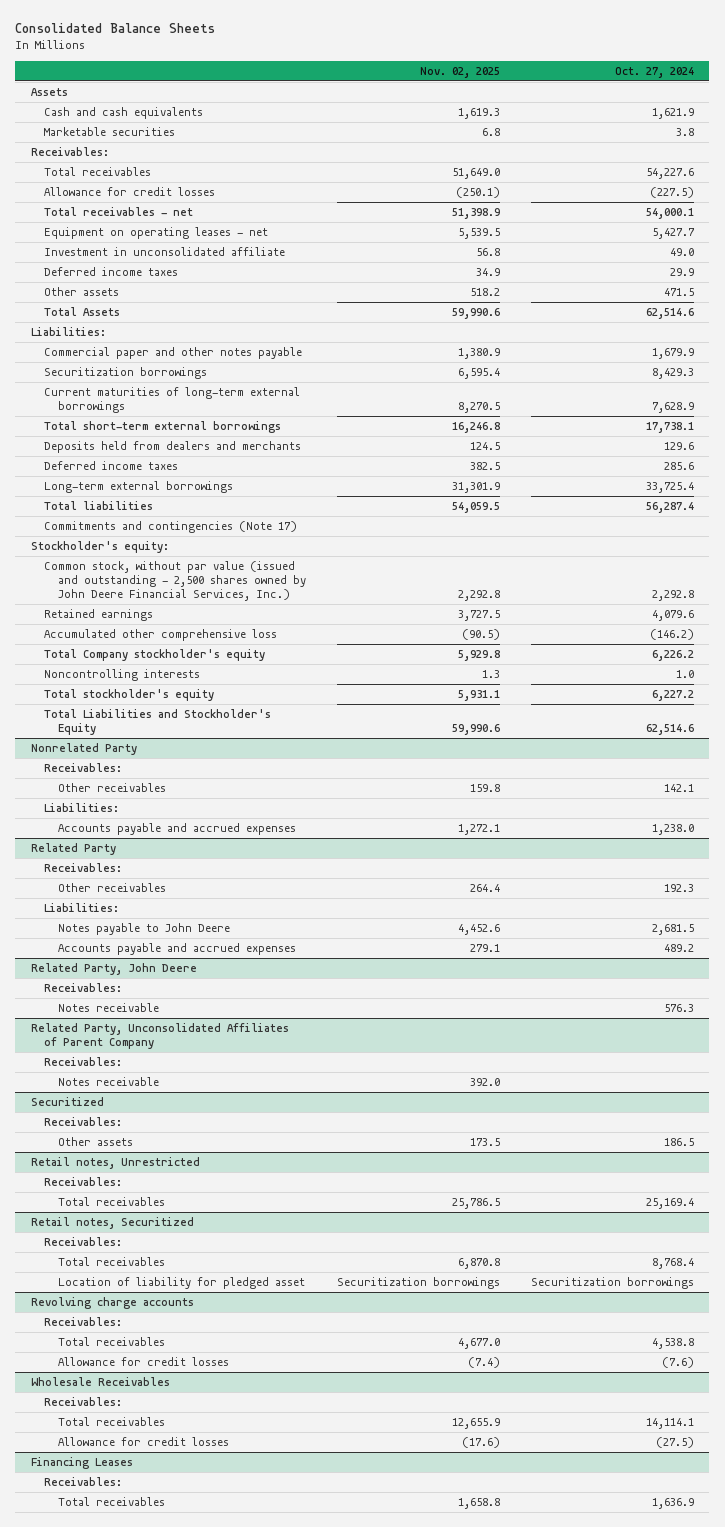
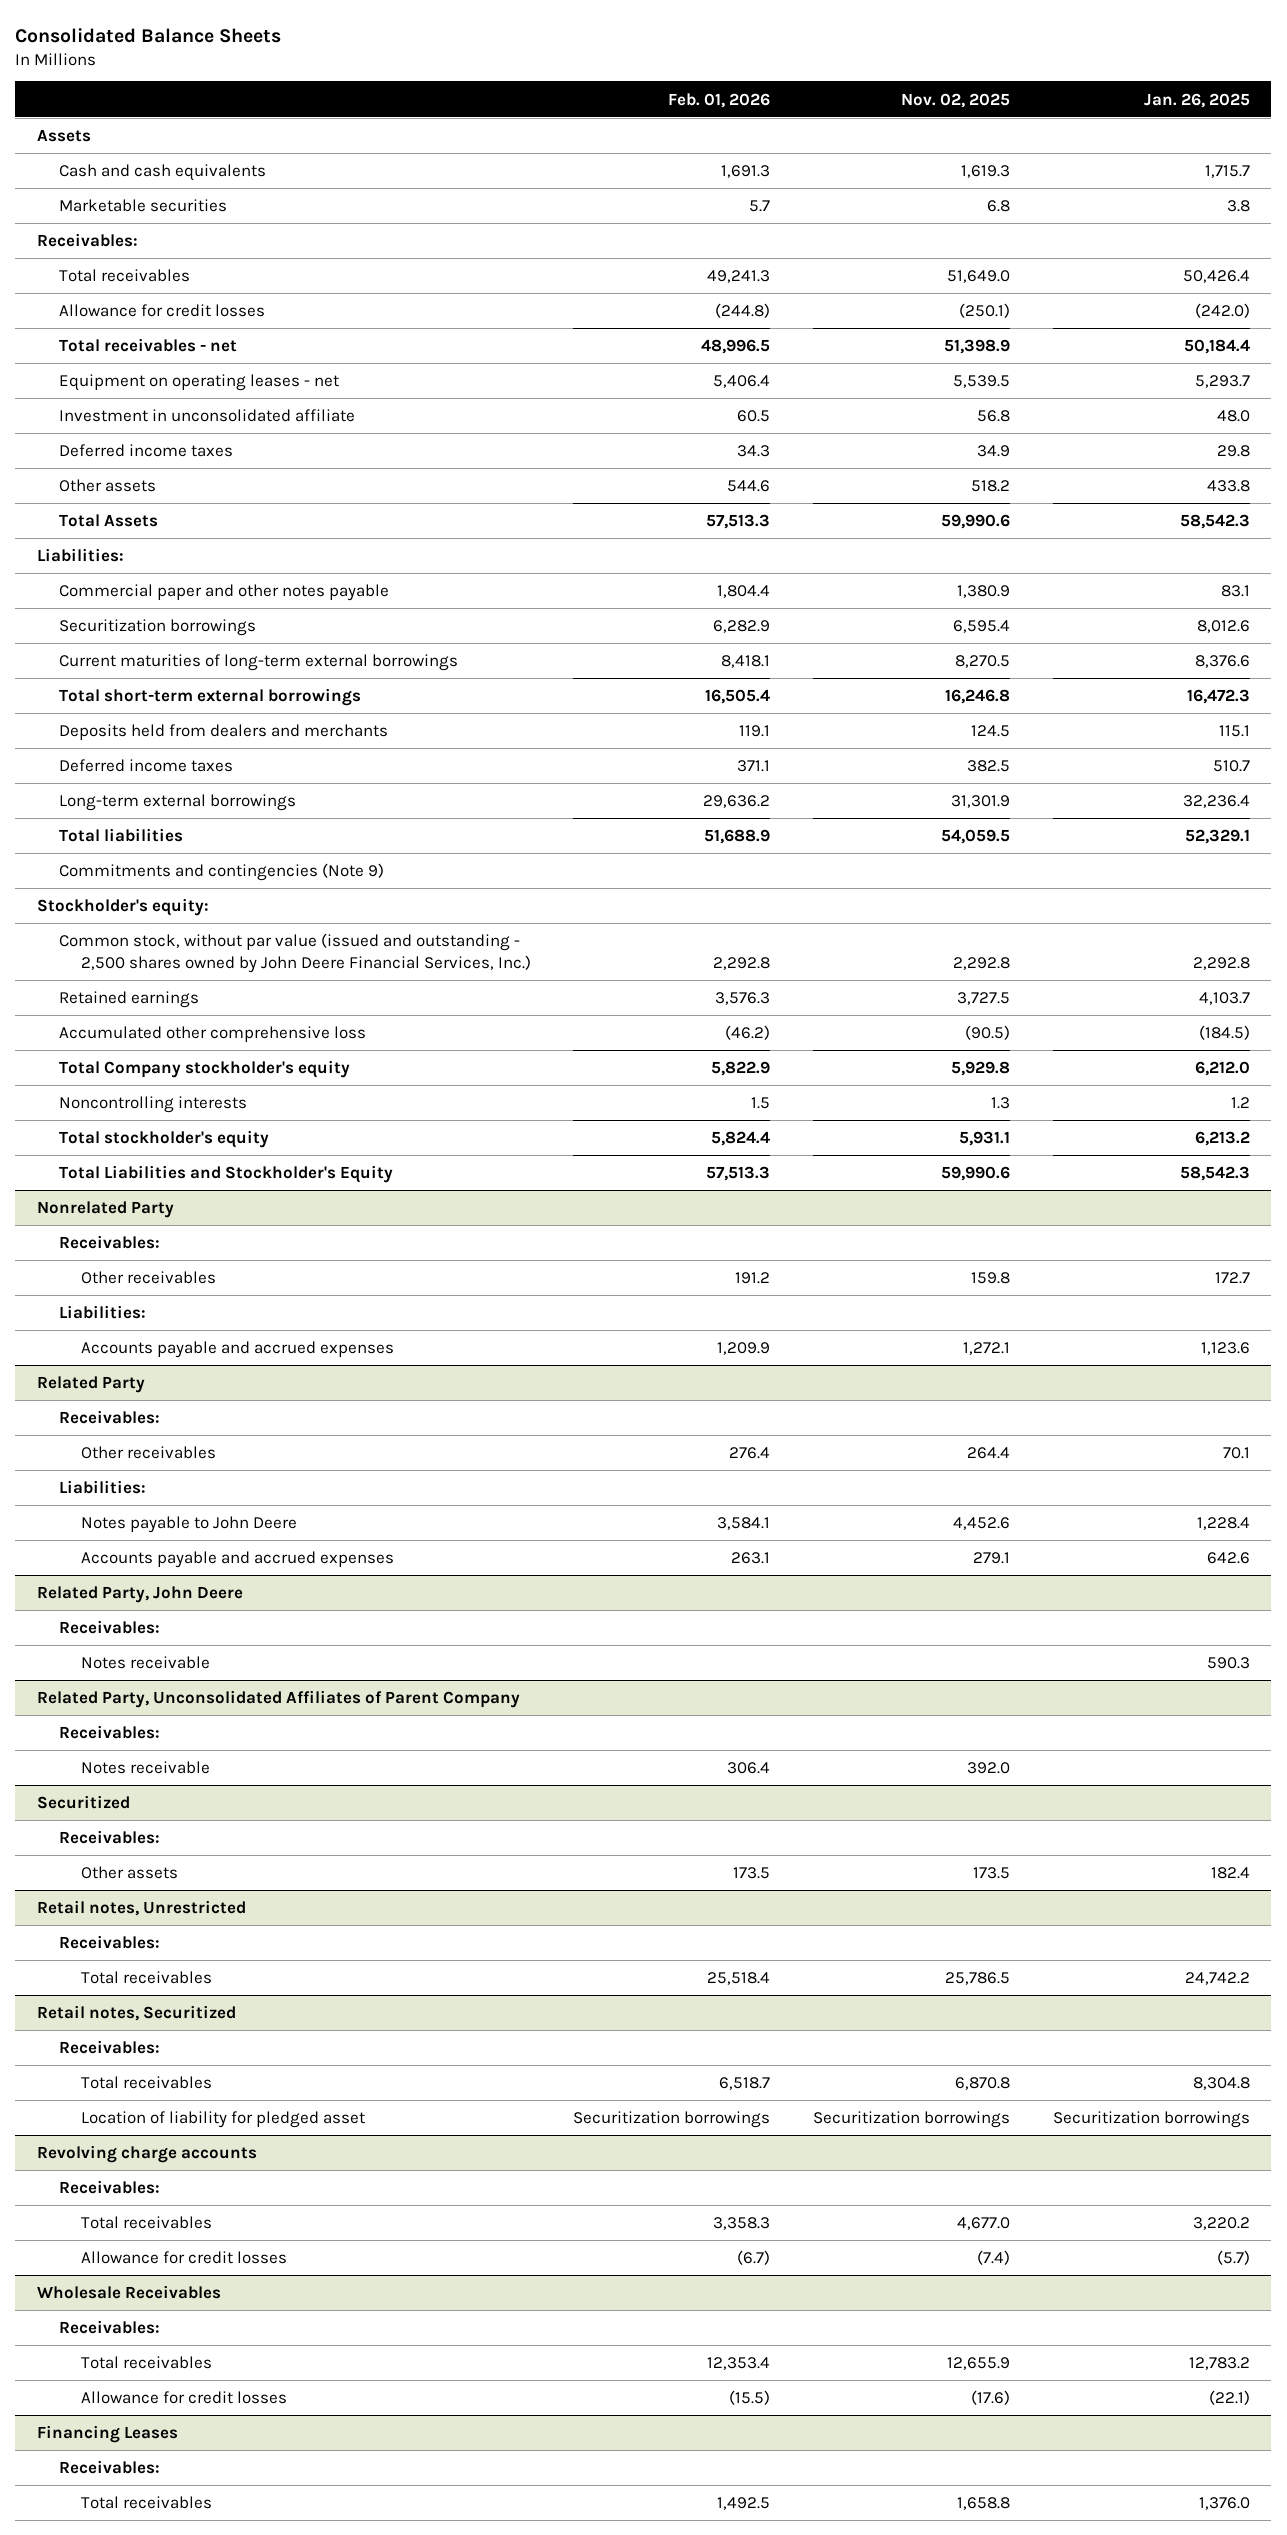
[614,66,694,78] Oct. 27, 2024 -> none
none -> [668,92,771,108] Feb. 01, 2026
none -> [1144,92,1251,108] Jan. 26, 2025
[44,521,298,534] Commitments and contingencies (Note 17) -> [58,863,384,882] Commitments and contingencies (Note 9)

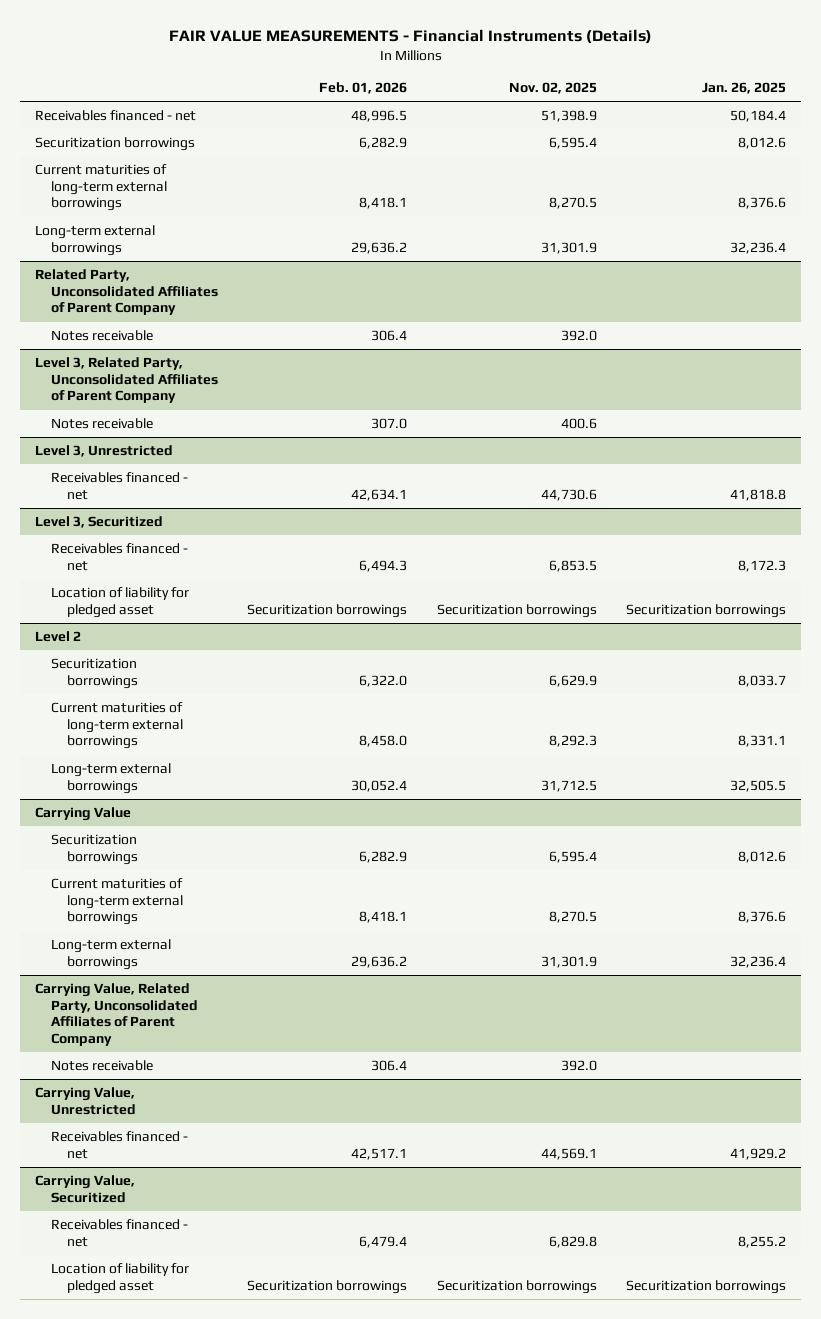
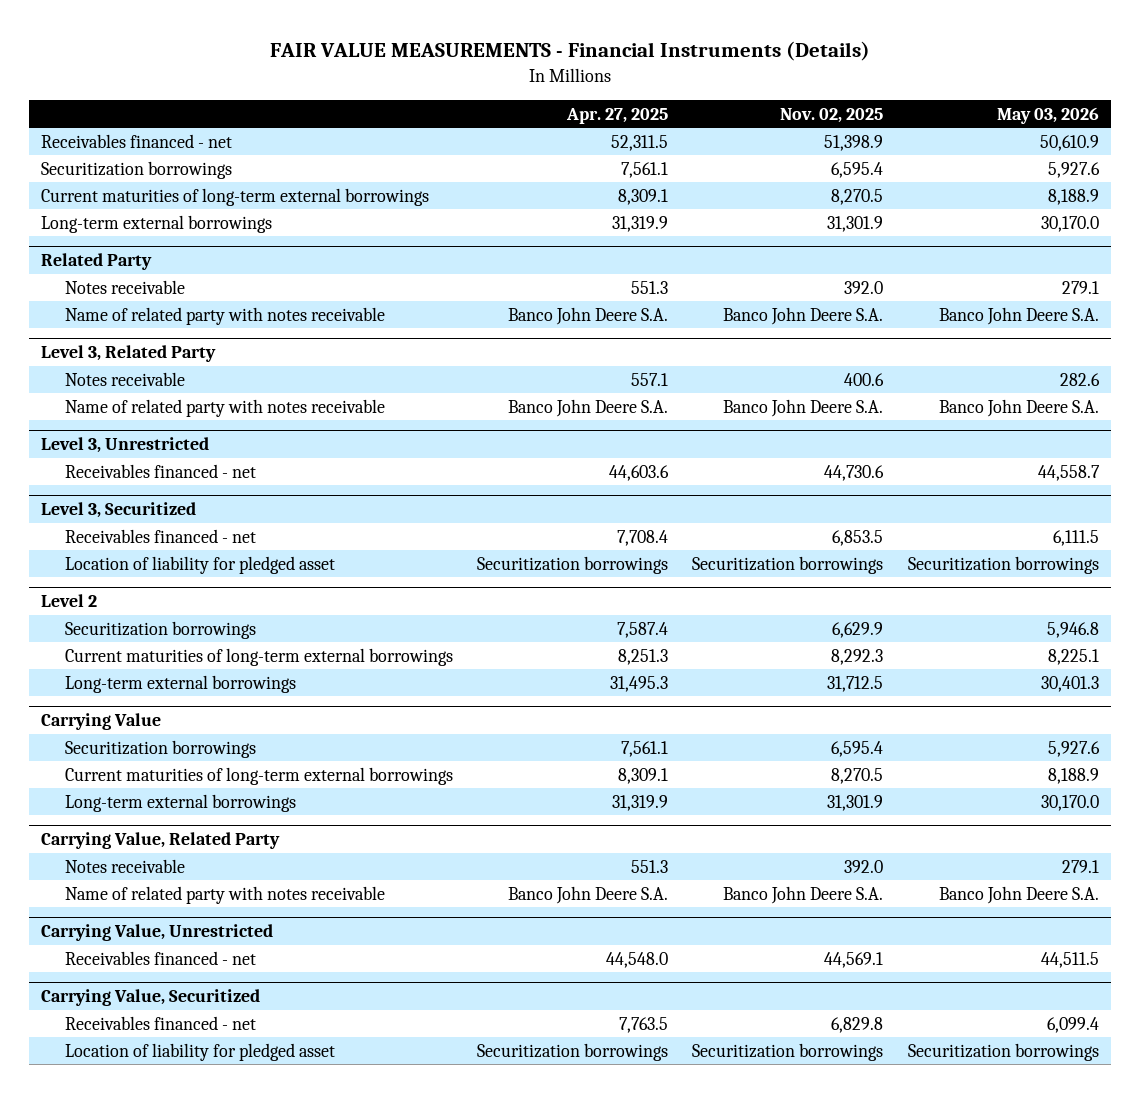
[319,81,408,94] Feb. 01, 2026 -> none
[702,81,787,94] Jan. 26, 2025 -> none
none -> [566,107,669,124] Apr. 27, 2025
none -> [996,106,1099,124] May 03, 2026
[34,269,219,316] Related Party, Unconsolidated Affiliates of Parent Company -> none
none -> [41,253,153,271] Related Party
[34,357,219,404] Level 3, Related Party, Unconsolidated Affiliates of Parent Company -> none
none -> [64,306,385,325] Name of related party with notes receivable
none -> [41,345,217,363] Level 3, Related Party
none -> [64,398,385,417] Name of related party with notes receivable
[34,983,199,1046] Carrying Value, Related Party, Unconsolidated Affiliates of Parent Company -> none
none -> [41,832,281,850] Carrying Value, Related Party
none -> [64,885,385,904] Name of related party with notes receivable

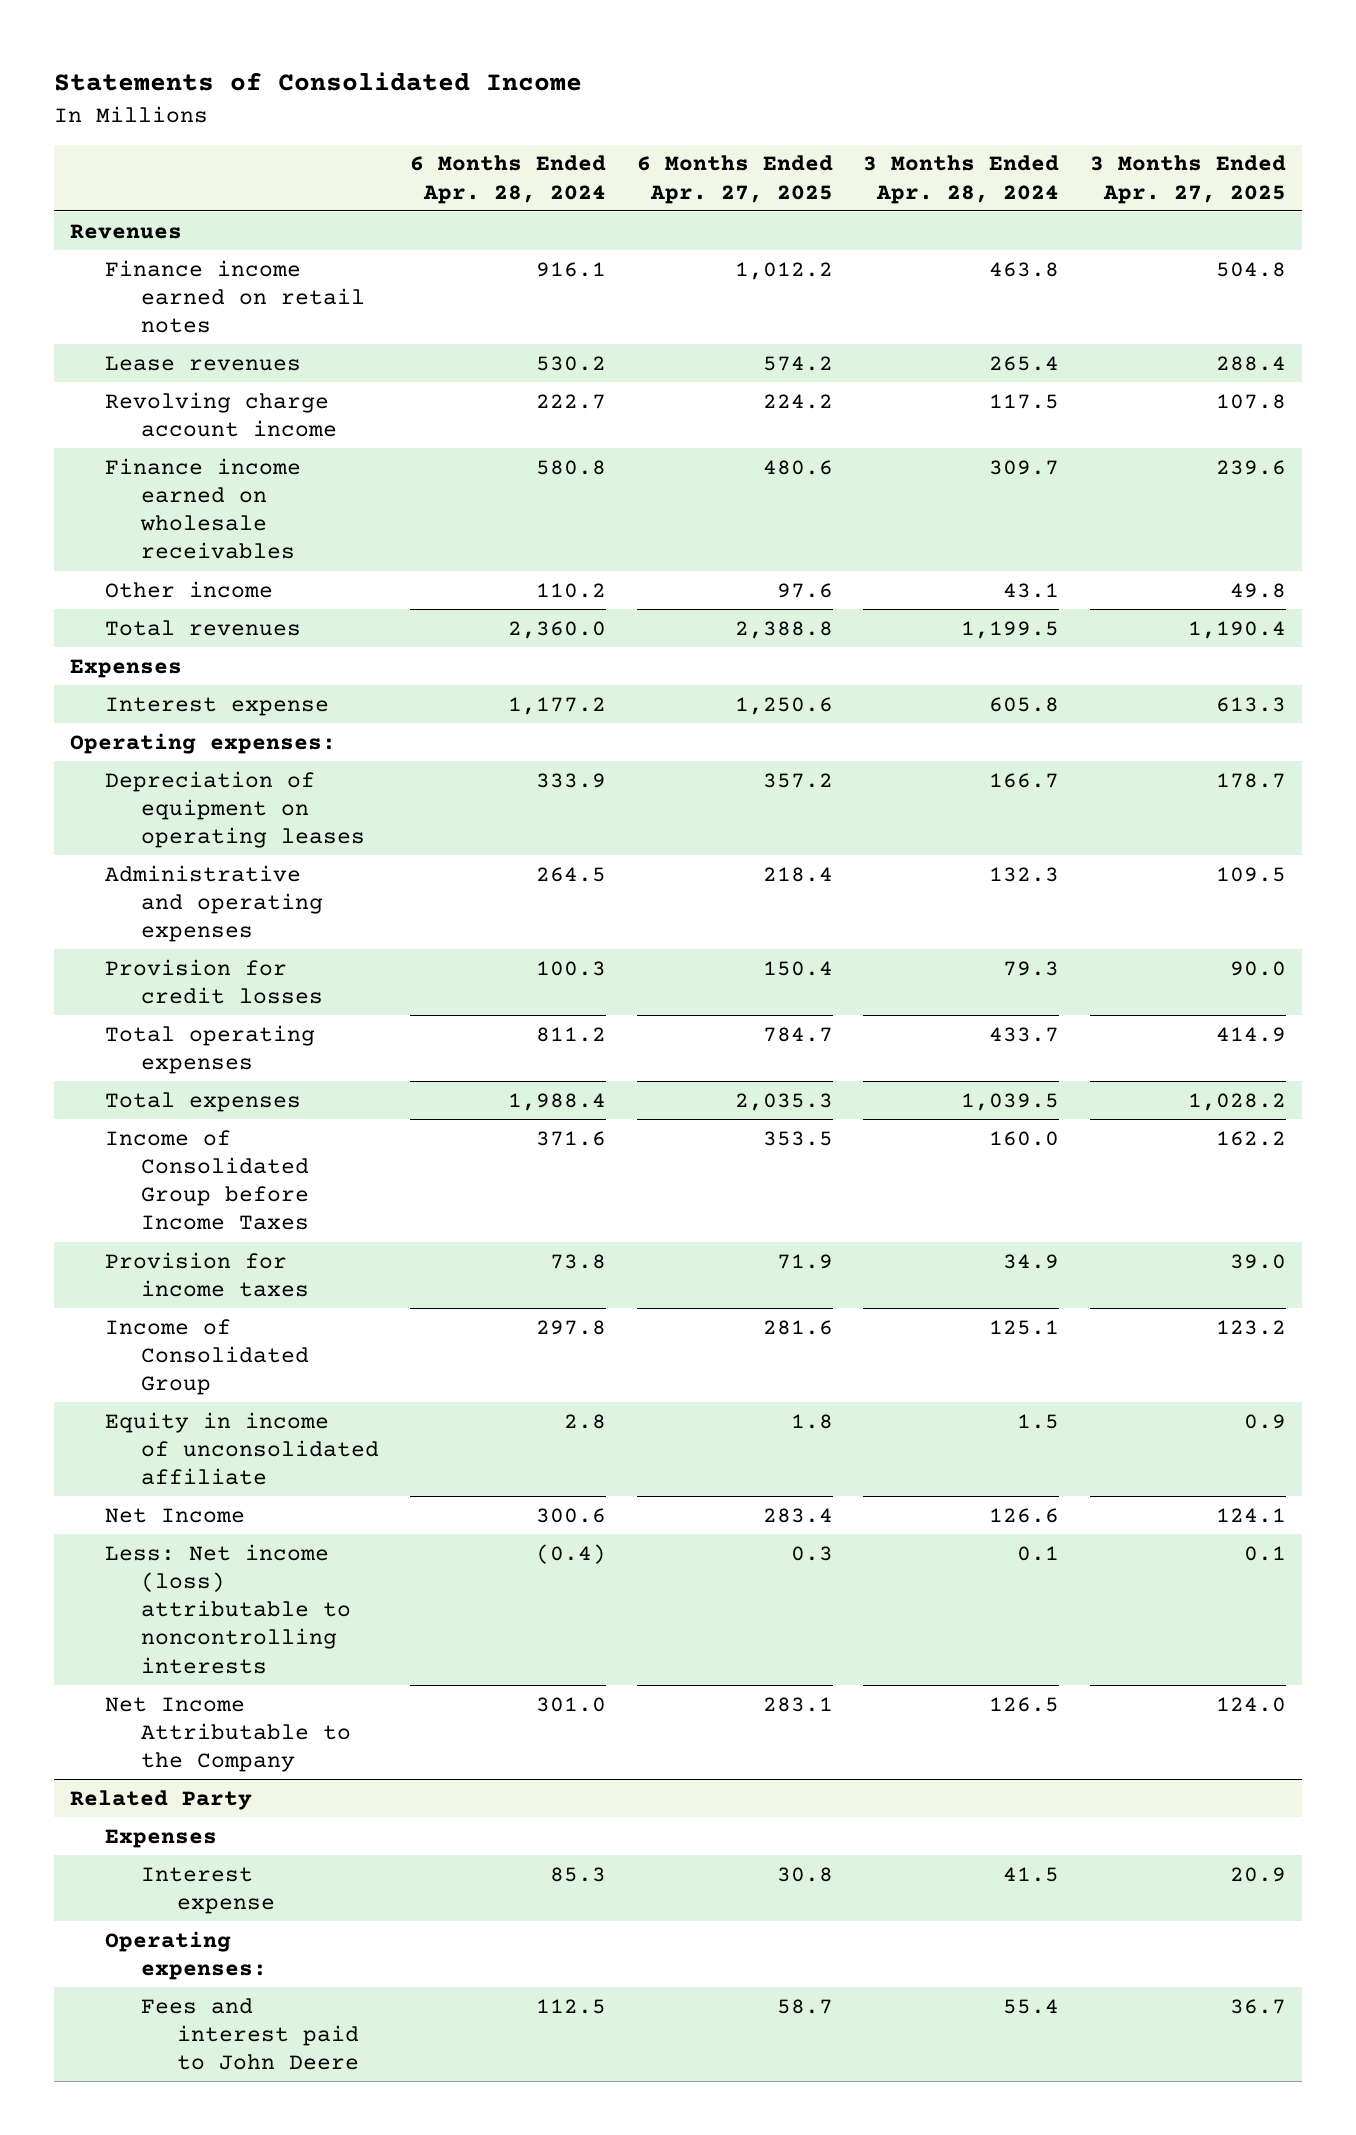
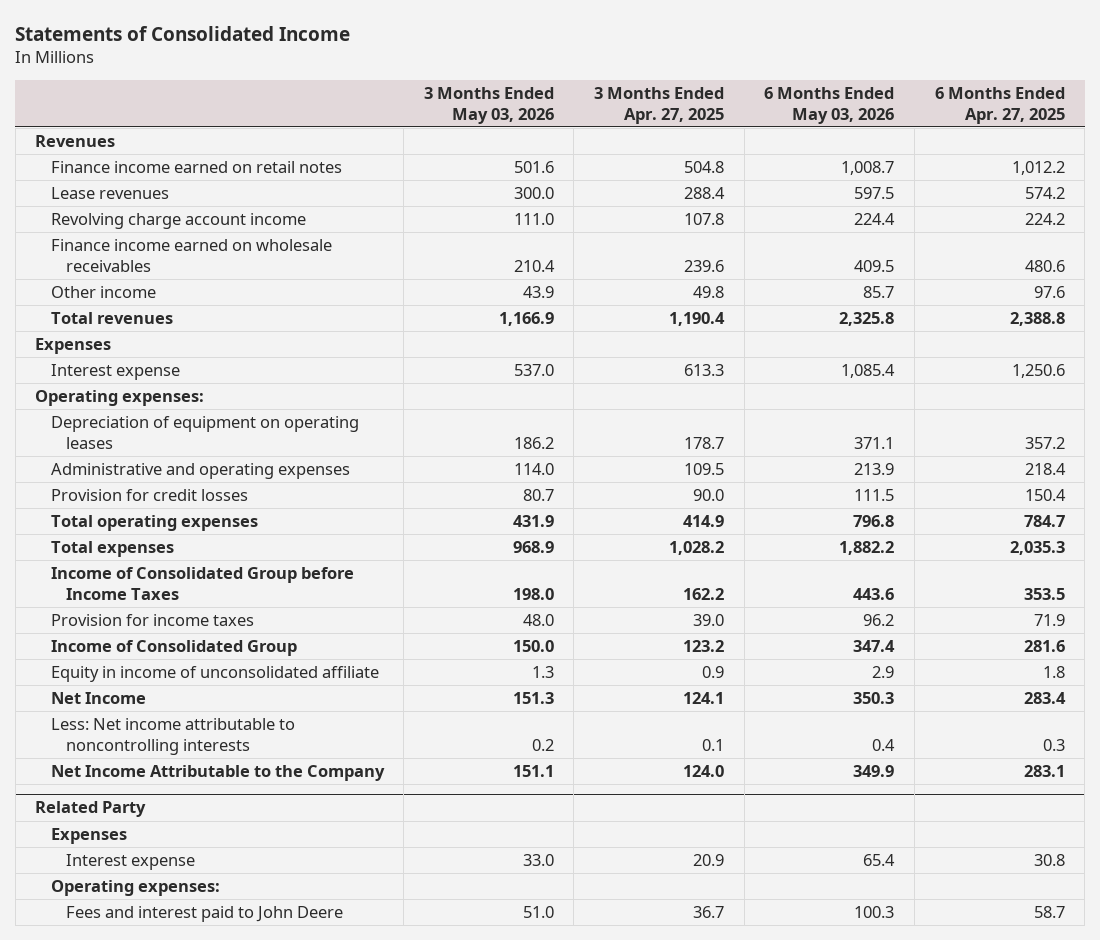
[409,155,606,204] 6 Months Ended Apr. 28, 2024 -> none
[863,155,1060,204] 3 Months Ended Apr. 28, 2024 -> none
none -> [423,86,554,124] 3 Months Ended May 03, 2026
none -> [764,86,895,124] 6 Months Ended May 03, 2026
[105,1543,352,1674] Less: Net income (loss) attributable to noncontrolling interests -> [50,718,295,755] Less: Net income attributable to noncontrolling interests

